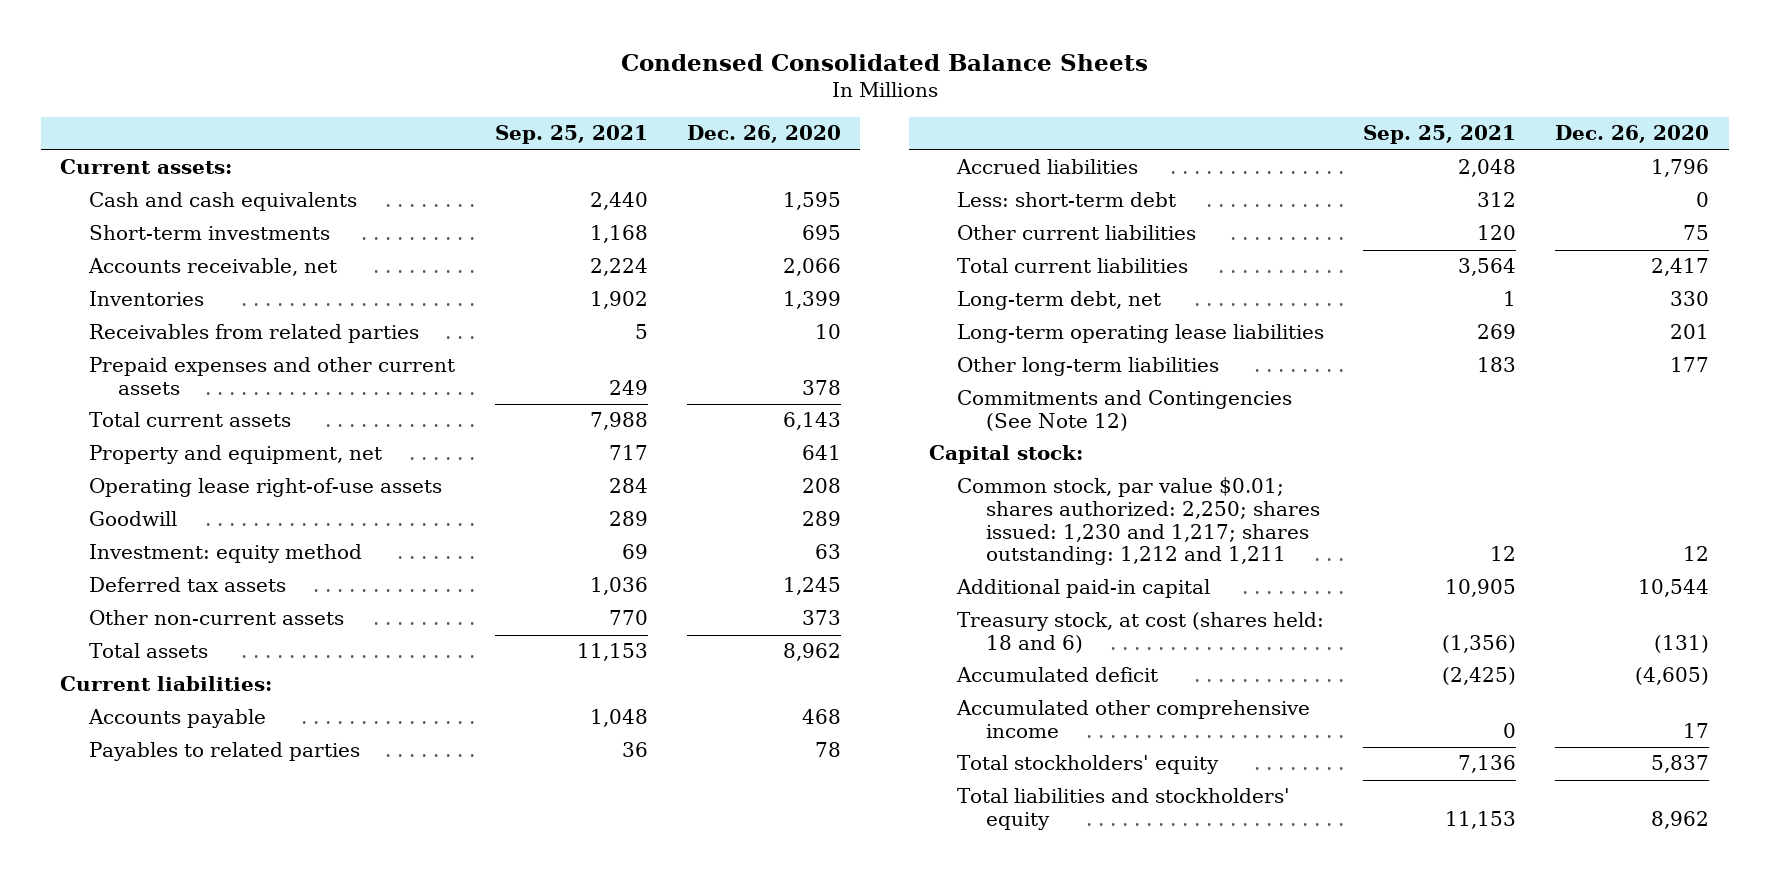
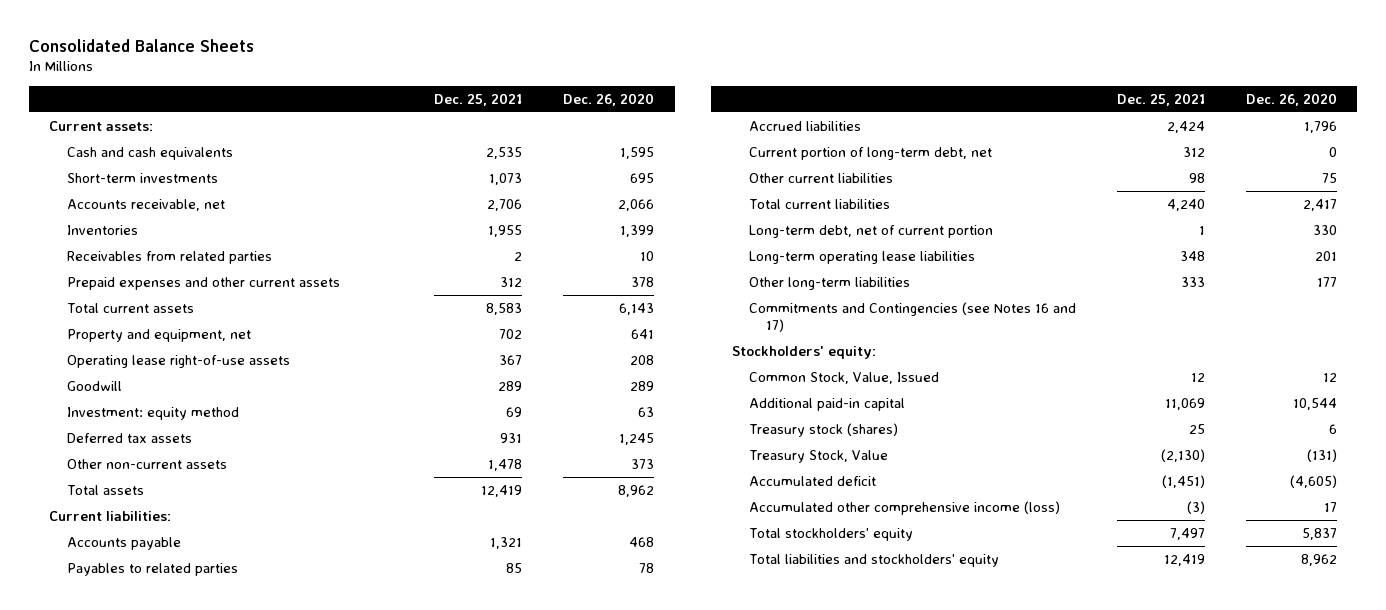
[620,54,1148,72] Condensed Consolidated Balance Sheets -> [28,38,254,52] Consolidated Balance Sheets
[494,125,648,145] Sep. 25, 2021 -> none
none -> [434,92,523,106] Dec. 25, 2021
[957,192,1177,208] Less: short-term debt -> [748,146,992,160] Current portion of long-term debt, net
[957,291,1162,311] Long-term debt, net -> [748,224,993,238] Long-term debt, net of current portion
[928,445,1083,465] Capital stock: -> none
[957,390,1293,432] Commitments and Contingencies (See Note 12) -> [748,301,1076,332] Commitments and Contingencies (see Notes 16 and 17)
none -> [731,345,876,359] Stockholders' equity:
[957,477,1321,566] Common stock, par value $0.01; shares authorized: 2,250; shares issued: 1,230 and 1,217; shares outstanding: 1,212 and 1,211 -> [748,371,939,384] Common Stock, Value, Issued
none -> [748,422,898,437] Treasury stock (shares)
[957,612,1325,654] Treasury stock, at cost (shares held: 18 and 6) -> [748,449,888,463] Treasury Stock, Value
[956,700,1311,739] Accumulated other comprehensive income -> [748,500,1060,515] Accumulated other comprehensive income (loss)

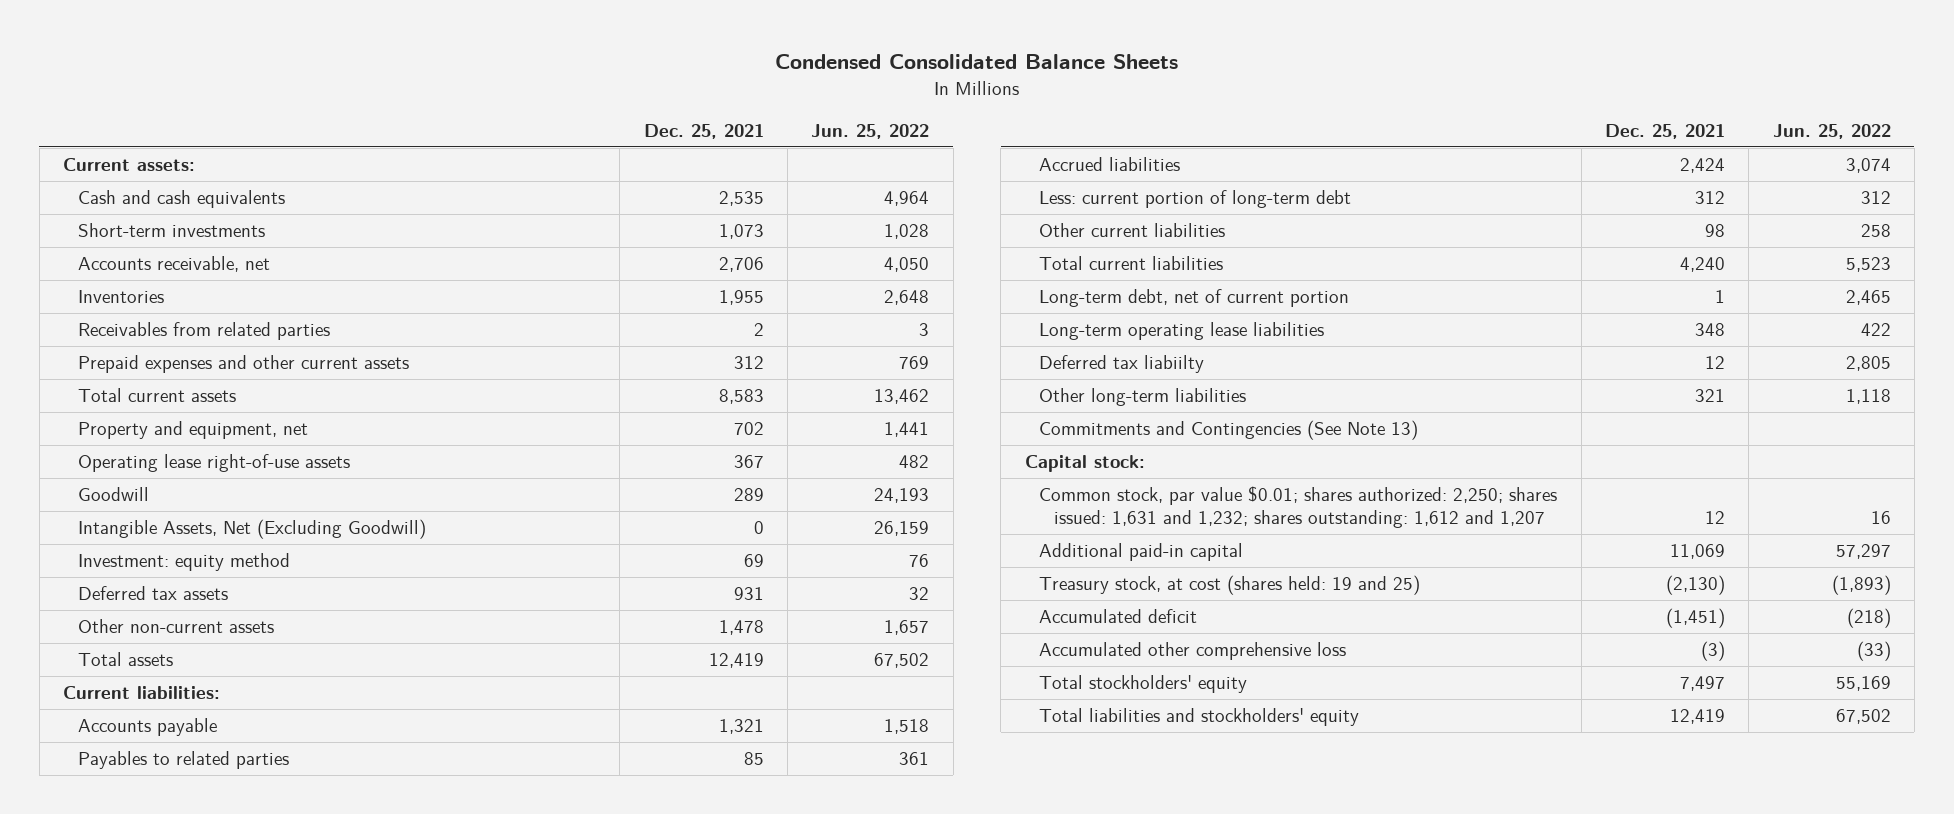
[28,38,254,52] Consolidated Balance Sheets -> [774,53,1178,69] Condensed Consolidated Balance Sheets
[563,92,655,106] Dec. 26, 2020 -> none
none -> [811,123,930,139] Jun. 25, 2022
none -> [78,519,427,540] Intangible Assets, Net (Excluding Goodwill)
[748,146,992,160] Current portion of long-term debt, net -> [1039,190,1352,209] Less: current portion of long-term debt
[731,345,876,359] Stockholders' equity: -> none
none -> [1039,355,1205,374] Deferred tax liabiilty
[1180,276,1205,287] 333 -> [1694,389,1725,403] 321
[748,301,1076,332] Commitments and Contingencies (see Notes 16 and 17) -> [1039,420,1419,441] Commitments and Contingencies (See Note 13)
none -> [1024,455,1145,473] Capital stock:
[748,371,939,384] Common Stock, Value, Issued -> [1039,486,1558,528] Common stock, par value $0.01; shares authorized: 2,250; shares issued: 1,631 and 1,232; shares outstanding: 1,612 and 1,207
[748,422,898,437] Treasury stock (shares) -> none
[748,449,888,463] Treasury Stock, Value -> [1039,575,1421,596] Treasury stock, at cost (shares held: 19 and 25)
[748,500,1060,515] Accumulated other comprehensive income (loss) -> [1039,642,1347,661] Accumulated other comprehensive loss

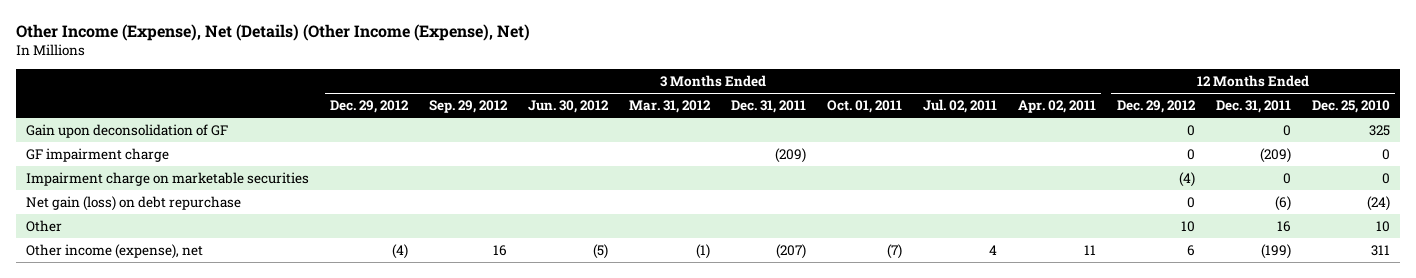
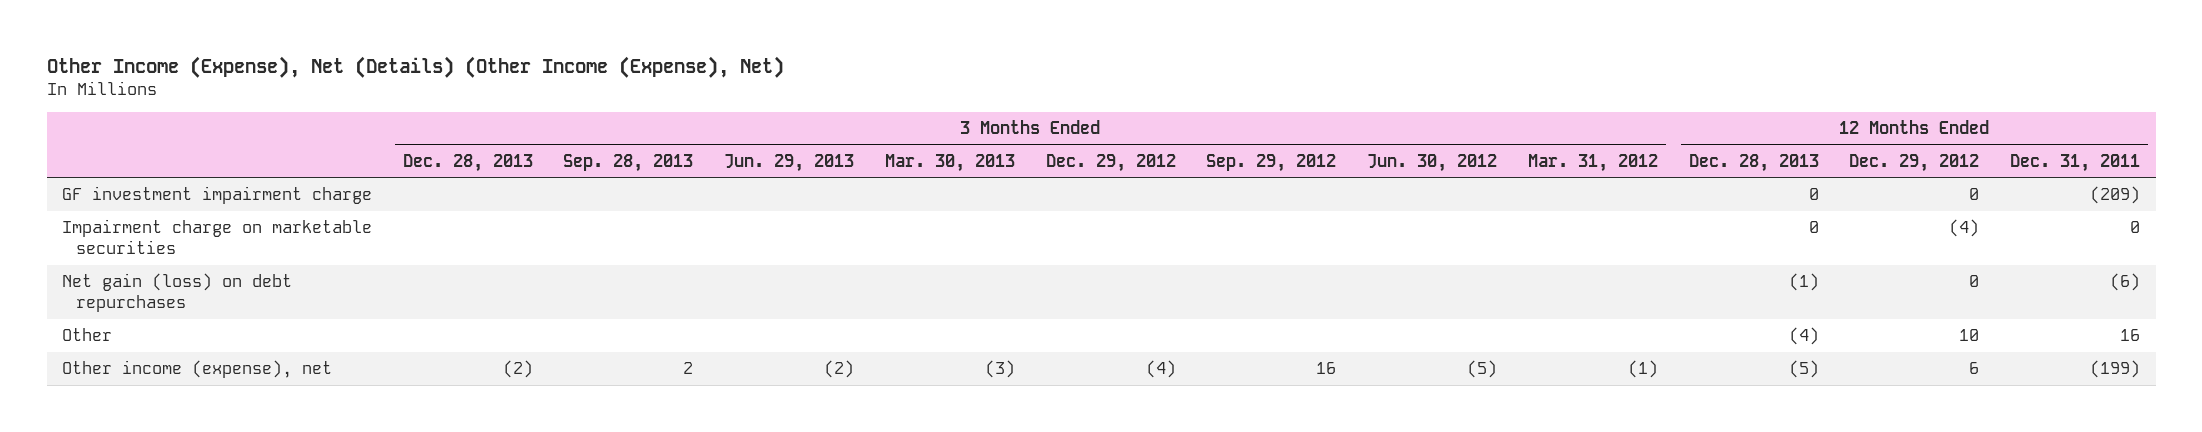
[730,100,806,114] Dec. 31, 2011 -> none
[826,100,902,114] Oct. 01, 2011 -> none
[922,99,997,114] Jul. 02, 2011 -> none
[1017,100,1096,114] Apr. 02, 2011 -> none
[1311,100,1390,114] Dec. 25, 2010 -> none
none -> [402,153,533,172] Dec. 28, 2013
none -> [563,153,694,172] Sep. 28, 2013
none -> [724,153,855,172] Jun. 29, 2013
none -> [884,153,1015,172] Mar. 30, 2013
none -> [1688,153,1819,172] Dec. 28, 2013
[25,124,228,139] Gain upon deconsolidation of GF -> none
[25,148,169,163] GF impairment charge -> [61,186,372,205] GF investment impairment charge
[25,196,241,212] Net gain (loss) on debt repurchase -> [61,273,292,313] Net gain (loss) on debt repurchases

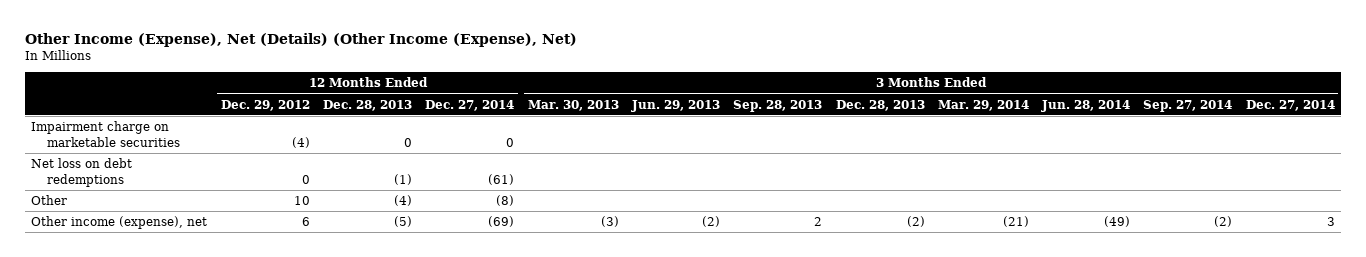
[1045,153,1176,172] Dec. 29, 2012 -> none
[1206,153,1337,172] Sep. 29, 2012 -> none
[1367,153,1498,172] Jun. 30, 2012 -> none
[1527,153,1658,172] Mar. 31, 2012 -> none
[2010,153,2141,172] Dec. 31, 2011 -> none
none -> [425,99,515,111] Dec. 27, 2014
none -> [937,99,1029,111] Mar. 29, 2014
none -> [1041,99,1131,112] Jun. 28, 2014
none -> [1143,99,1233,112] Sep. 27, 2014
none -> [1245,99,1335,111] Dec. 27, 2014
[61,186,372,205] GF investment impairment charge -> none
[61,273,292,313] Net gain (loss) on debt repurchases -> [31,158,133,187] Net loss on debt redemptions

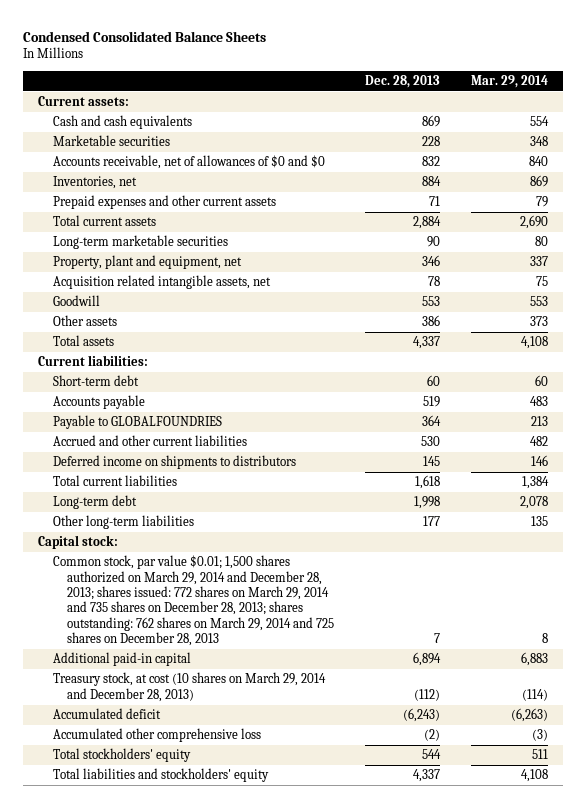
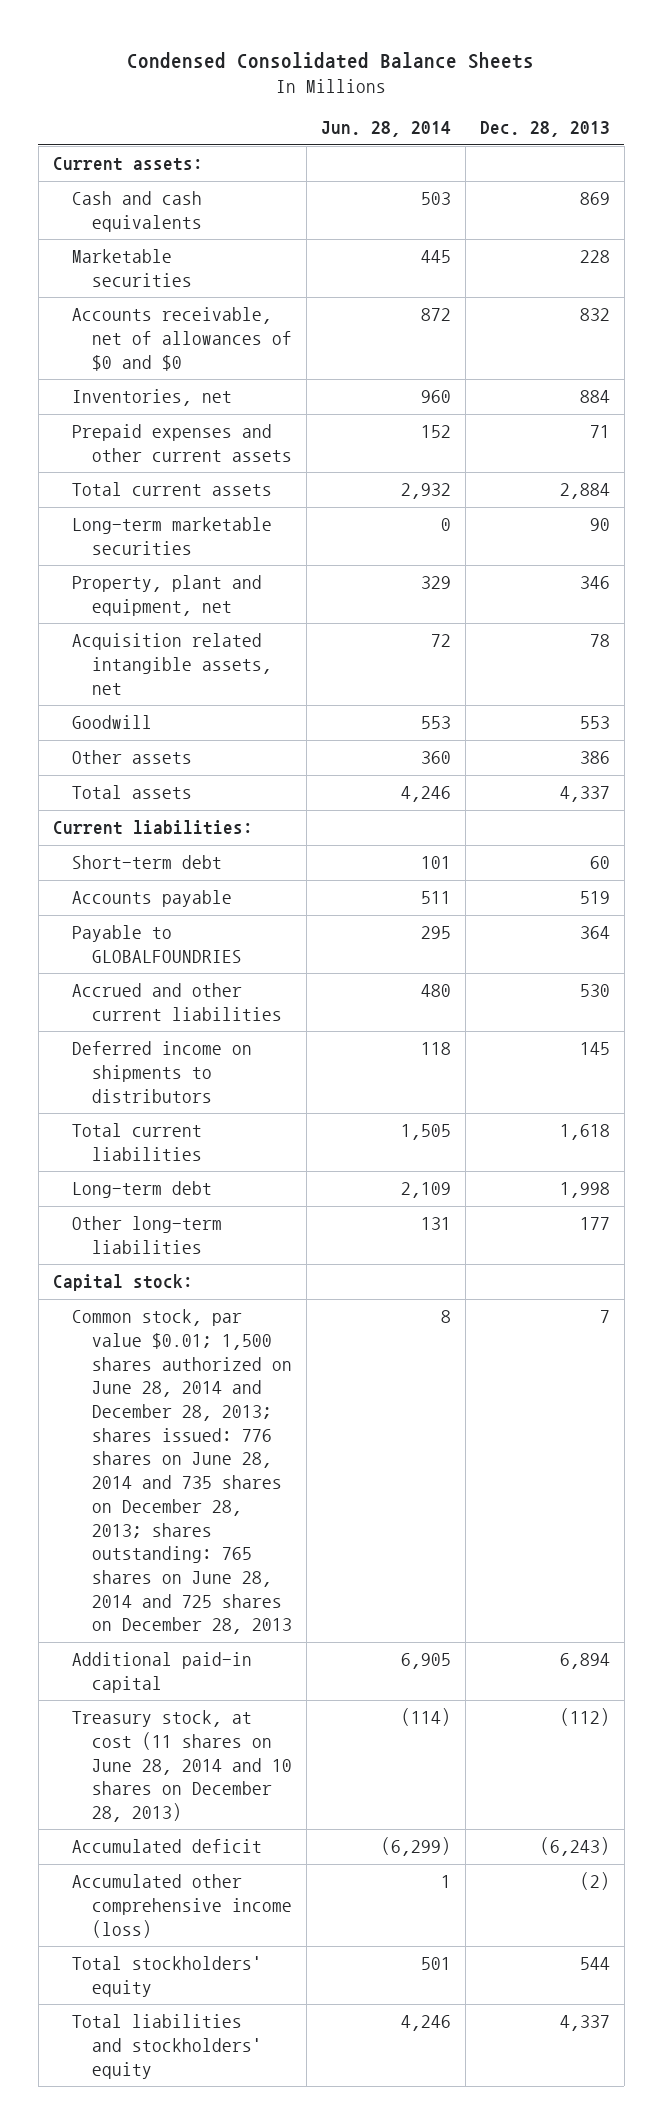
[470,74,548,88] Mar. 29, 2014 -> none
none -> [321,121,452,138] Jun. 28, 2014
[52,555,335,647] Common stock, par value $0.01; 1,500 shares authorized on March 29, 2014 and December 28, 2013; shares issued: 772 shares on March 29, 2014 and 735 shares on December 28, 2013; shares outstanding: 762 shares on March 29, 2014 and 725 shares on December 28, 2013 -> [72,1309,293,1635] Common stock, par value $0.01; 1,500 shares authorized on June 28, 2014 and December 28, 2013; shares issued: 776 shares on June 28, 2014 and 735 shares on December 28, 2013; shares outstanding: 765 shares on June 28, 2014 and 725 shares on December 28, 2013
[52,672,326,702] Treasury stock, at cost (10 shares on March 29, 2014 and December 28, 2013) -> [72,1710,293,1823] Treasury stock, at cost (11 shares on June 28, 2014 and 10 shares on December 28, 2013)
[52,728,261,743] Accumulated other comprehensive loss -> [72,1874,293,1938] Accumulated other comprehensive income (loss)

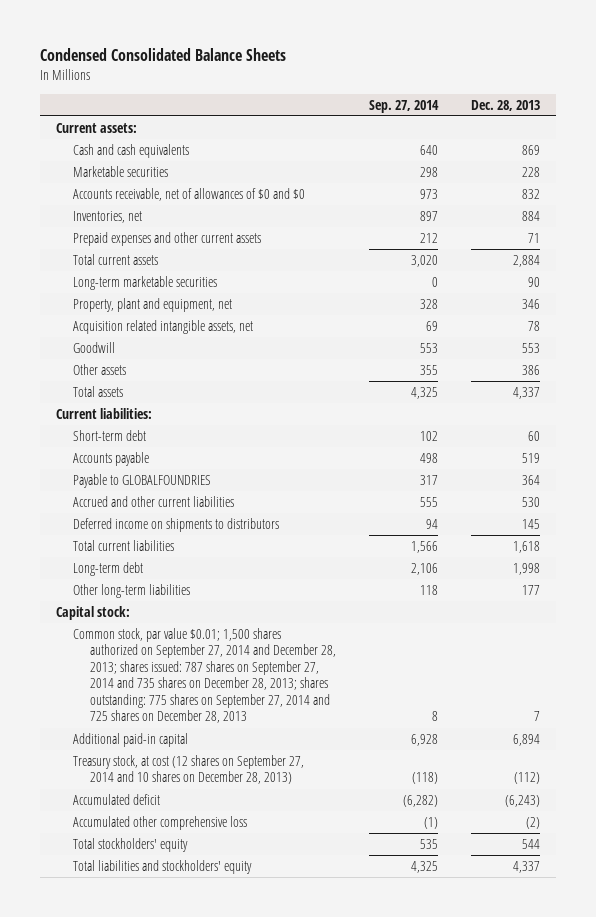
[321,121,452,138] Jun. 28, 2014 -> none
none -> [369,99,440,113] Sep. 27, 2014
[72,1309,293,1635] Common stock, par value $0.01; 1,500 shares authorized on June 28, 2014 and December 28, 2013; shares issued: 776 shares on June 28, 2014 and 735 shares on December 28, 2013; shares outstanding: 765 shares on June 28, 2014 and 725 shares on December 28, 2013 -> [73,627,337,724] Common stock, par value $0.01; 1,500 shares authorized on September 27, 2014 and December 28, 2013; shares issued: 787 shares on September 27, 2014 and 735 shares on December 28, 2013; shares outstanding: 775 shares on September 27, 2014 and 725 shares on December 28, 2013
[72,1710,293,1823] Treasury stock, at cost (11 shares on June 28, 2014 and 10 shares on December 28, 2013) -> [73,754,305,785] Treasury stock, at cost (12 shares on September 27, 2014 and 10 shares on December 28, 2013)
[72,1874,293,1938] Accumulated other comprehensive income (loss) -> [73,815,248,830] Accumulated other comprehensive loss

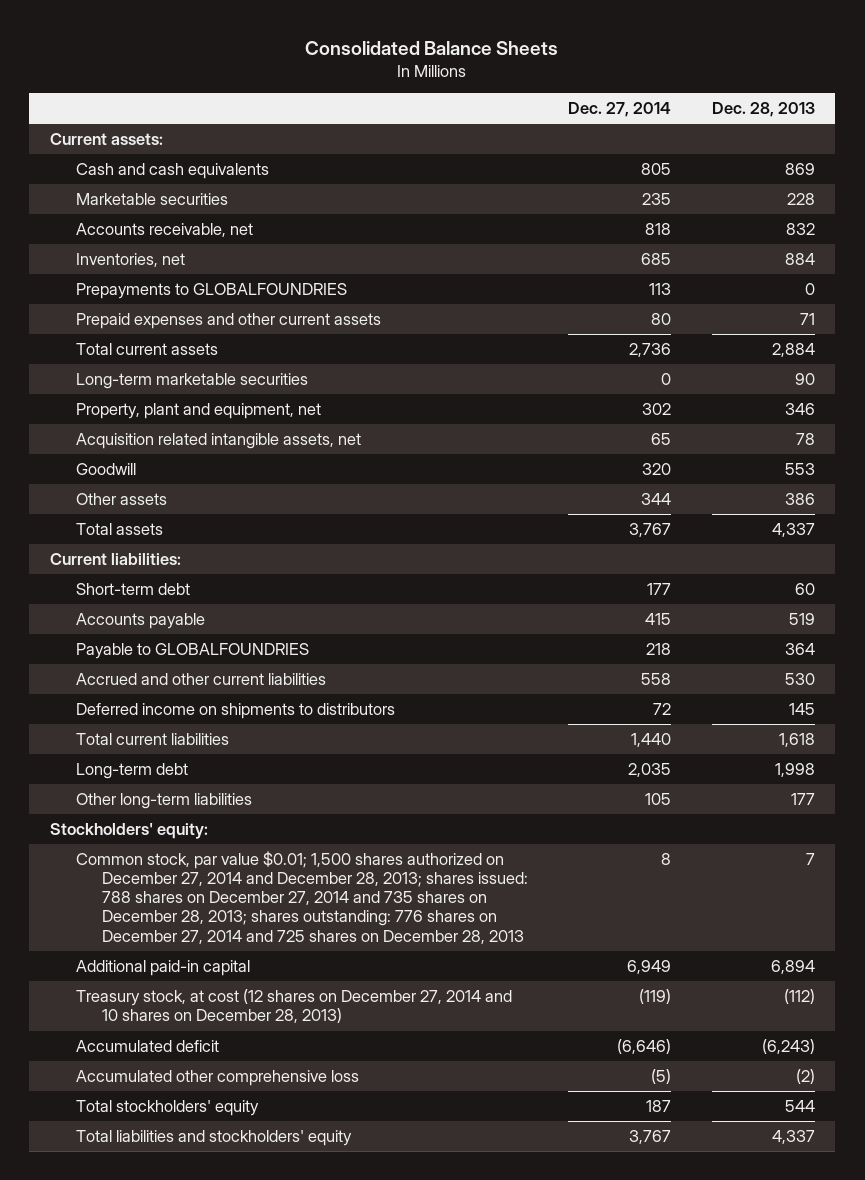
[39,48,286,62] Condensed Consolidated Balance Sheets -> [305,40,559,55] Consolidated Balance Sheets
[369,99,440,113] Sep. 27, 2014 -> none
none -> [568,102,672,118] Dec. 27, 2014
[73,187,306,201] Accounts receivable, net of allowances of $0 and $0 -> [75,223,253,238] Accounts receivable, net
none -> [75,283,347,300] Prepayments to GLOBALFOUNDRIES
[56,605,131,620] Capital stock: -> none
none -> [49,823,208,840] Stockholders' equity:
[73,627,337,724] Common stock, par value $0.01; 1,500 shares authorized on September 27, 2014 and December 28, 2013; shares issued: 787 shares on September 27, 2014 and 735 shares on December 28, 2013; shares outstanding: 775 shares on September 27, 2014 and 725 shares on December 28, 2013 -> [75,851,528,944] Common stock, par value $0.01; 1,500 shares authorized on December 27, 2014 and December 28, 2013; shares issued: 788 shares on December 27, 2014 and 735 shares on December 28, 2013; shares outstanding: 776 shares on December 27, 2014 and 725 shares on December 28, 2013
[73,754,305,785] Treasury stock, at cost (12 shares on September 27, 2014 and 10 shares on December 28, 2013) -> [75,989,512,1024] Treasury stock, at cost (12 shares on December 27, 2014 and 10 shares on December 28, 2013)

